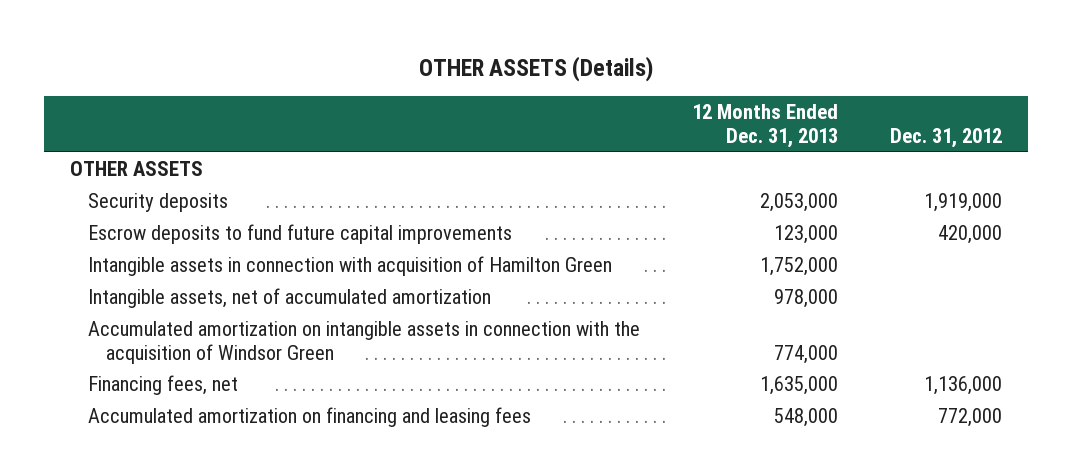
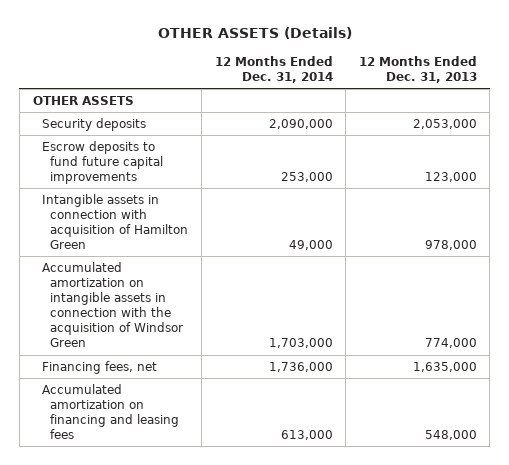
[889,128,1002,149] Dec. 31, 2012 -> none
none -> [214,56,333,84] 12 Months Ended Dec. 31, 2014
[87,288,491,309] Intangible assets, net of accumulated amortization -> none
[759,257,838,277] 1,752,000 -> [424,240,477,251] 978,000

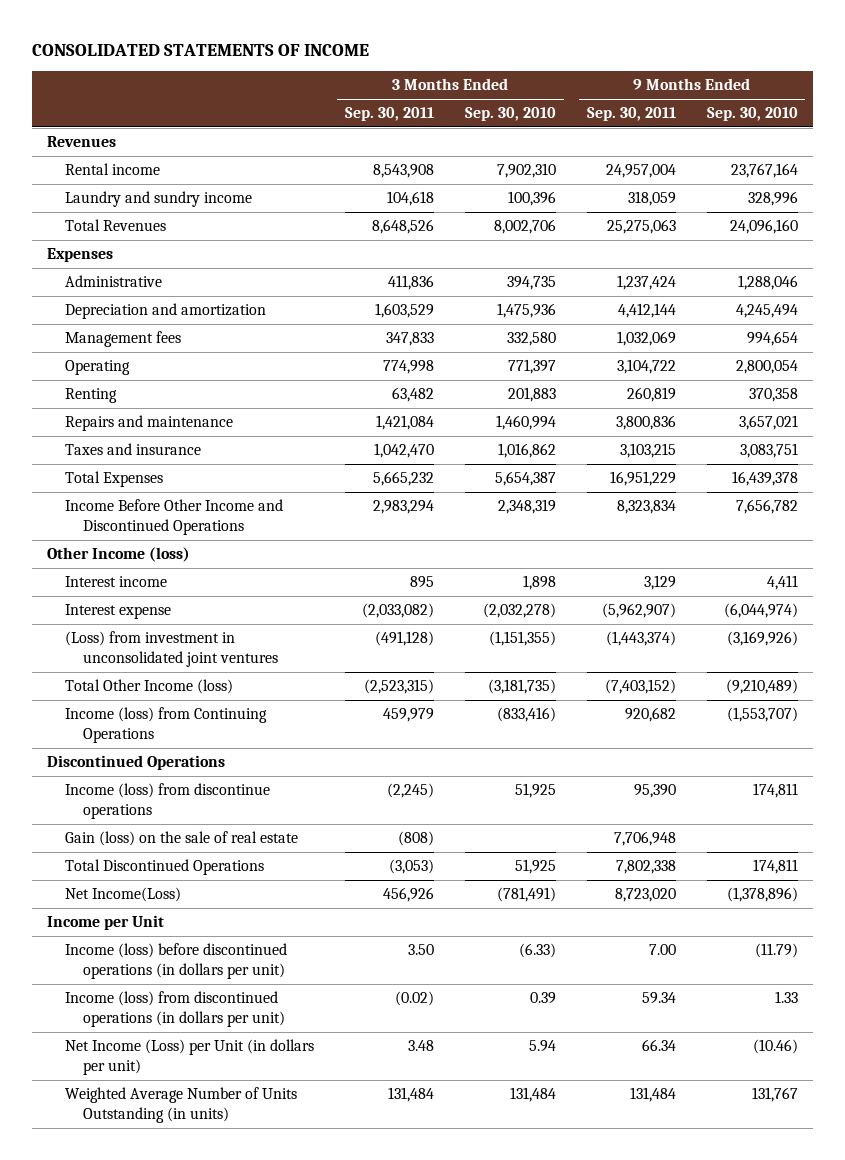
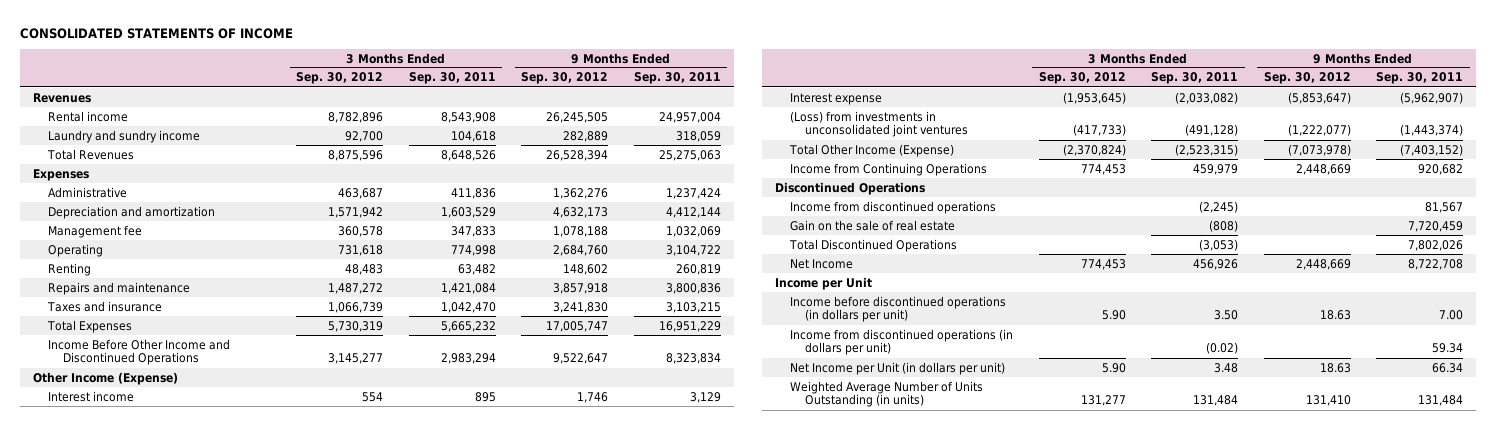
[464,107,556,122] Sep. 30, 2010 -> none
[706,107,798,122] Sep. 30, 2010 -> none
none -> [296,72,384,85] Sep. 30, 2012
none -> [521,72,609,85] Sep. 30, 2012
[65,331,182,348] Management fees -> [47,224,142,238] Management fee
[47,547,191,563] Other Income (loss) -> [32,371,178,385] Other Income (Expense)
[65,631,278,668] (Loss) from investment in unconsolidated joint ventures -> [790,110,969,138] (Loss) from investments in unconsolidated joint ventures
[65,679,234,695] Total Other Income (loss) -> [789,143,955,157] Total Other Income (Expense)
[65,707,268,744] Income (loss) from Continuing Operations -> [790,162,988,176] Income from Continuing Operations
[65,783,271,820] Income (loss) from discontinue operations -> [790,200,997,214] Income from discontinued operations
[633,784,676,799] 95,390 -> [1425,201,1464,213] 81,567
[65,831,299,847] Gain (loss) on the sale of real estate -> [790,219,956,231] Gain on the sale of real estate
[613,831,676,847] 7,706,948 -> [1408,220,1464,232] 7,720,459
[615,860,676,875] 7,802,338 -> [1408,239,1464,251] 7,802,026
[65,887,182,903] Net Income(Loss) -> [790,258,854,269] Net Income
[614,888,676,903] 8,723,020 -> [1408,258,1464,270] 8,722,708
[65,943,288,980] Income (loss) before discontinued operations (in dollars per unit) -> [790,295,1007,323] Income before discontinued operations (in dollars per unit)
[65,991,285,1028] Income (loss) from discontinued operations (in dollars per unit) -> [790,328,1014,356] Income from discontinued operations (in dollars per unit)
[65,1039,315,1076] Net Income (Loss) per Unit (in dollars per unit) -> [790,361,1006,375] Net Income per Unit (in dollars per unit)

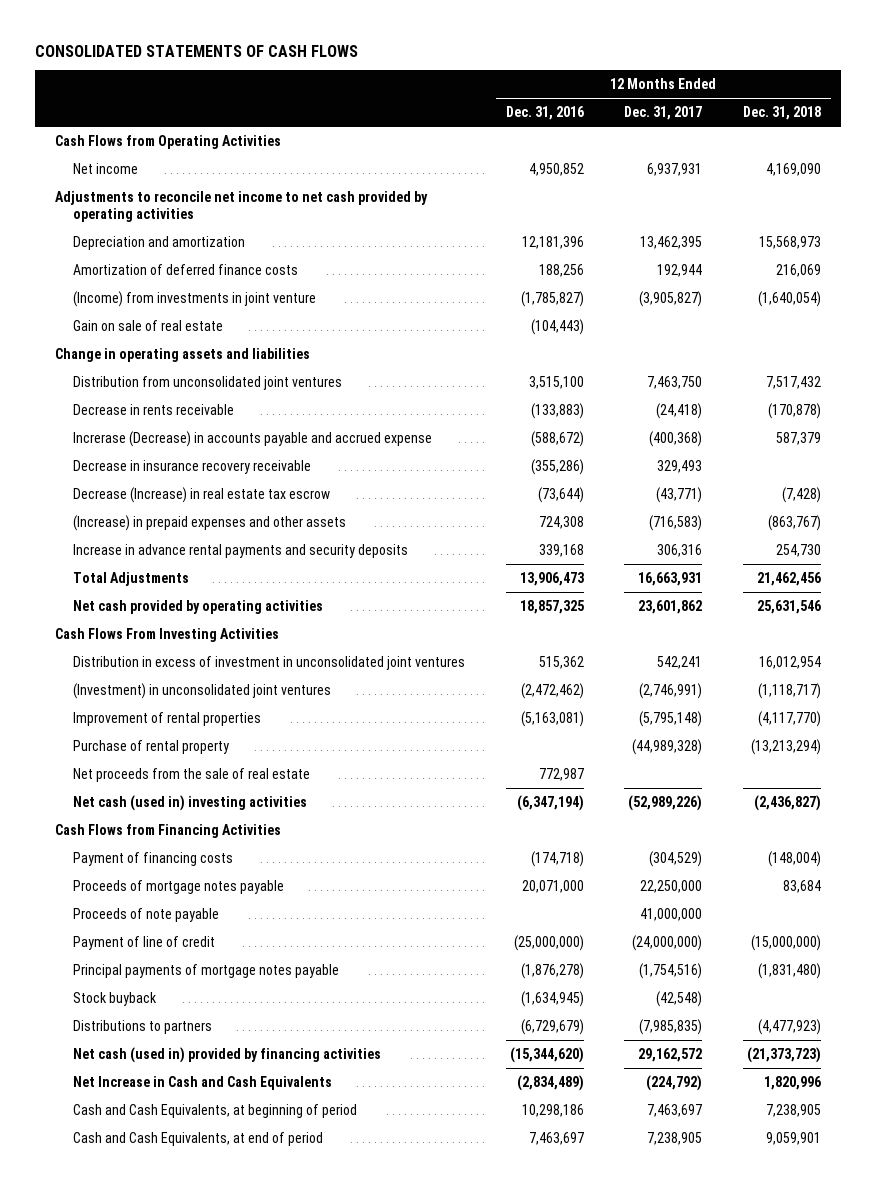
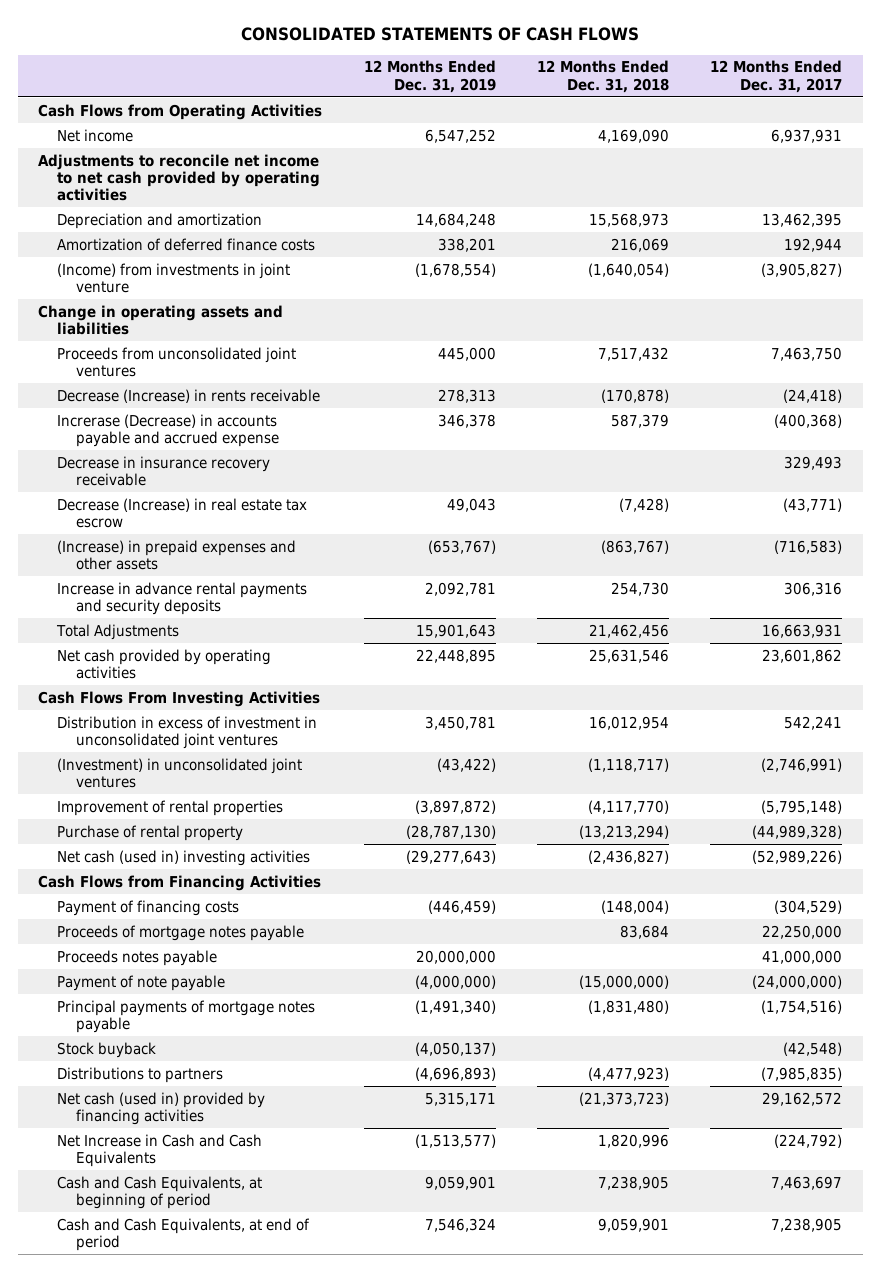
[505,106,584,121] Dec. 31, 2016 -> none
none -> [363,60,496,93] 12 Months Ended Dec. 31, 2019
[73,319,224,331] Gain on sale of real estate -> none
[73,375,343,390] Distribution from unconsolidated joint ventures -> [57,346,297,377] Proceeds from unconsolidated joint ventures
[73,403,235,415] Decrease in rents receivable -> [57,388,321,403] Decrease (Increase) in rents receivable
[73,767,311,782] Net proceeds from the sale of real estate -> none
[73,907,220,922] Proceeds of note payable -> none
none -> [57,949,218,966] Proceeds notes payable
[73,935,216,950] Payment of line of credit -> [57,974,226,991] Payment of note payable

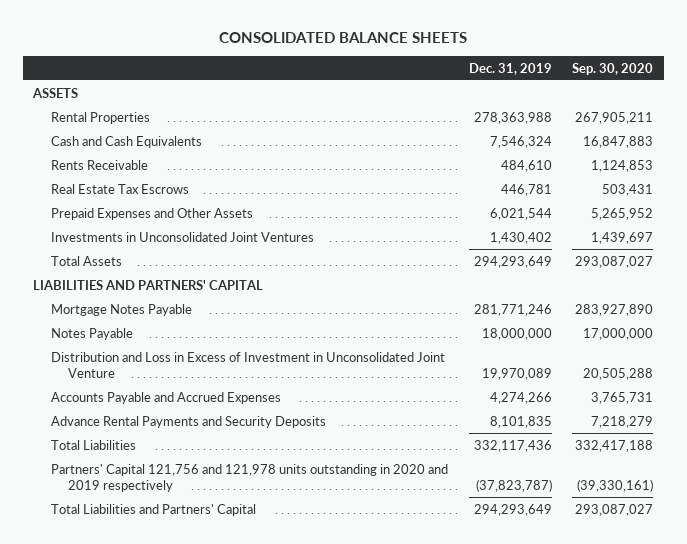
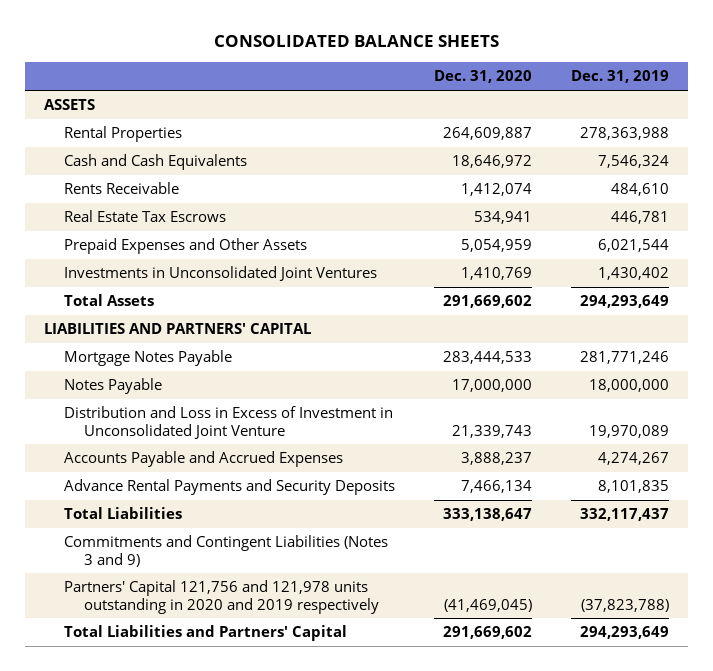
[572,62,654,75] Sep. 30, 2020 -> none
none -> [433,70,532,84] Dec. 31, 2020
[489,391,552,404] 4,274,266 -> [597,452,669,466] 4,274,267
[473,439,552,452] 332,117,436 -> [579,508,669,522] 332,117,437
none -> [63,535,388,567] Commitments and Contingent Liabilities (Notes 3 and 9)
[475,478,552,492] (37,823,787) -> [580,598,669,612] (37,823,788)

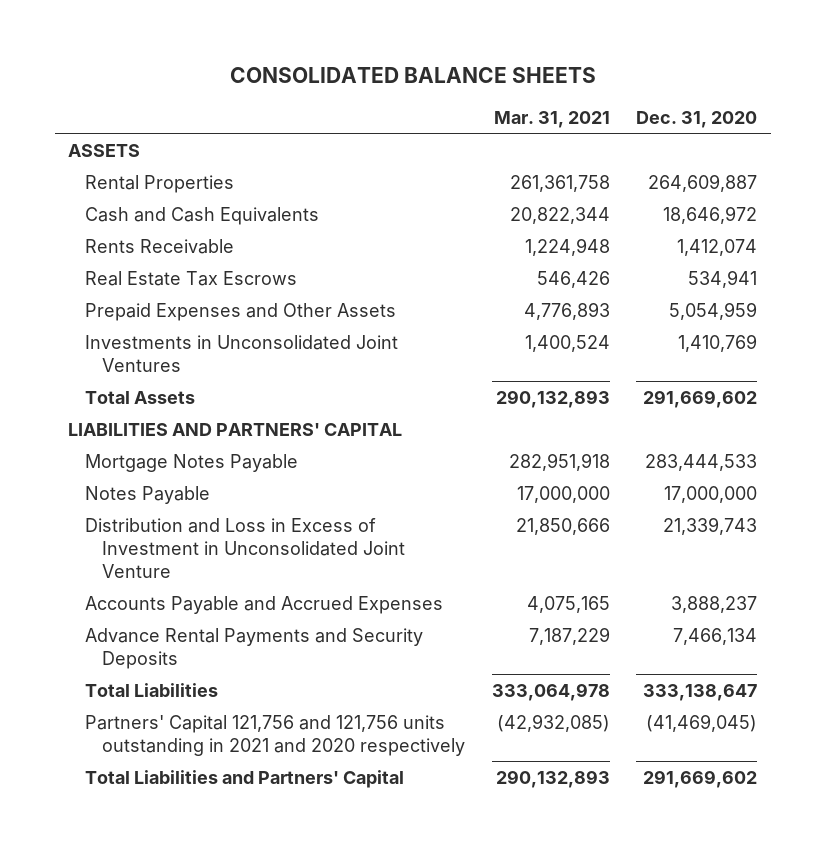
[570,70,669,84] Dec. 31, 2019 -> none
none -> [493,111,610,129] Mar. 31, 2021
[63,535,388,567] Commitments and Contingent Liabilities (Notes 3 and 9) -> none
[63,580,379,614] Partners' Capital 121,756 and 121,978 units outstanding in 2020 and 2019 respectively -> [85,714,466,756] Partners' Capital 121,756 and 121,756 units outstanding in 2021 and 2020 respectively

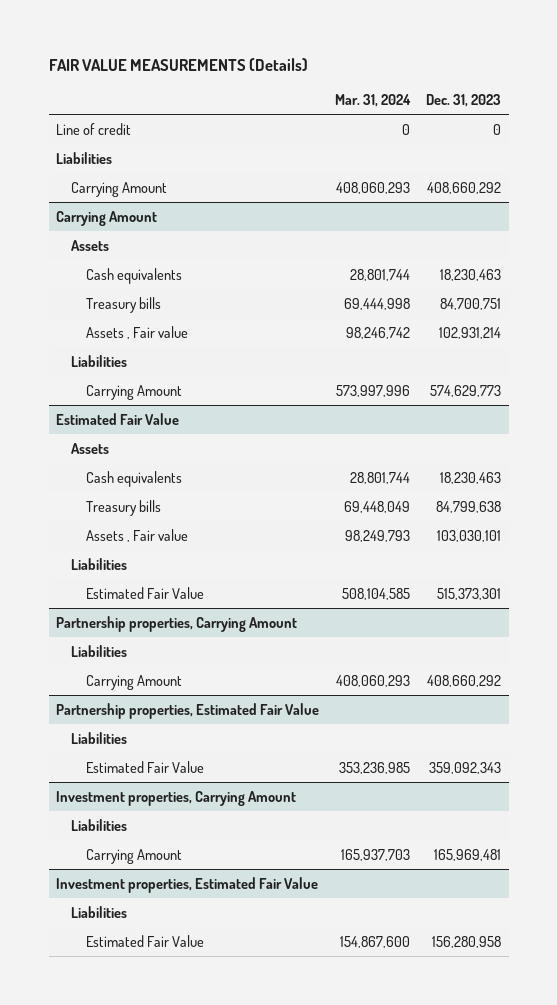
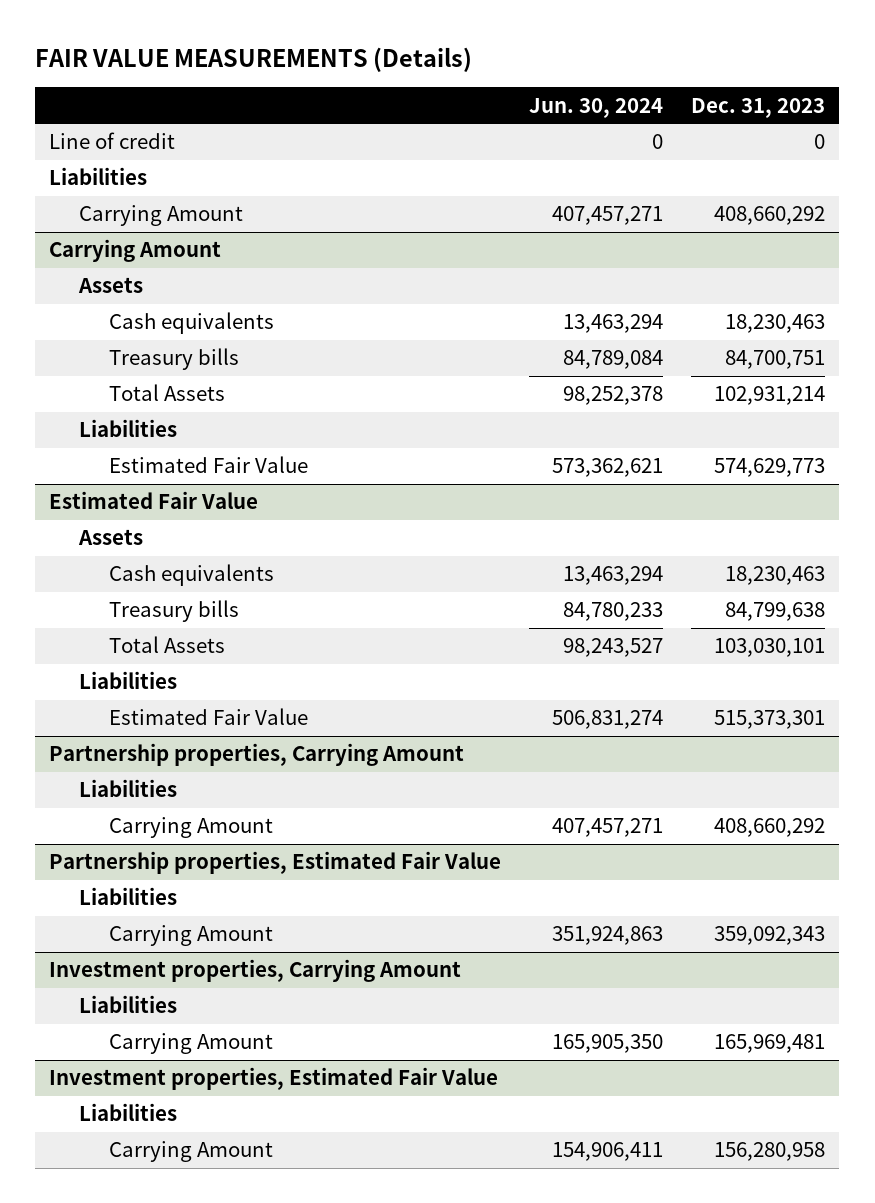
[335,93,412,107] Mar. 31, 2024 -> none
none -> [529,97,664,118] Jun. 30, 2024
[86,325,189,339] Assets , Fair value -> [109,384,226,402] Total Assets
[86,384,183,400] Carrying Amount -> [109,456,309,474] Estimated Fair Value
[86,528,189,542] Assets , Fair value -> [109,636,226,654] Total Assets
[86,760,205,773] Estimated Fair Value -> [109,925,274,947] Carrying Amount
[86,934,205,947] Estimated Fair Value -> [109,1141,274,1163] Carrying Amount

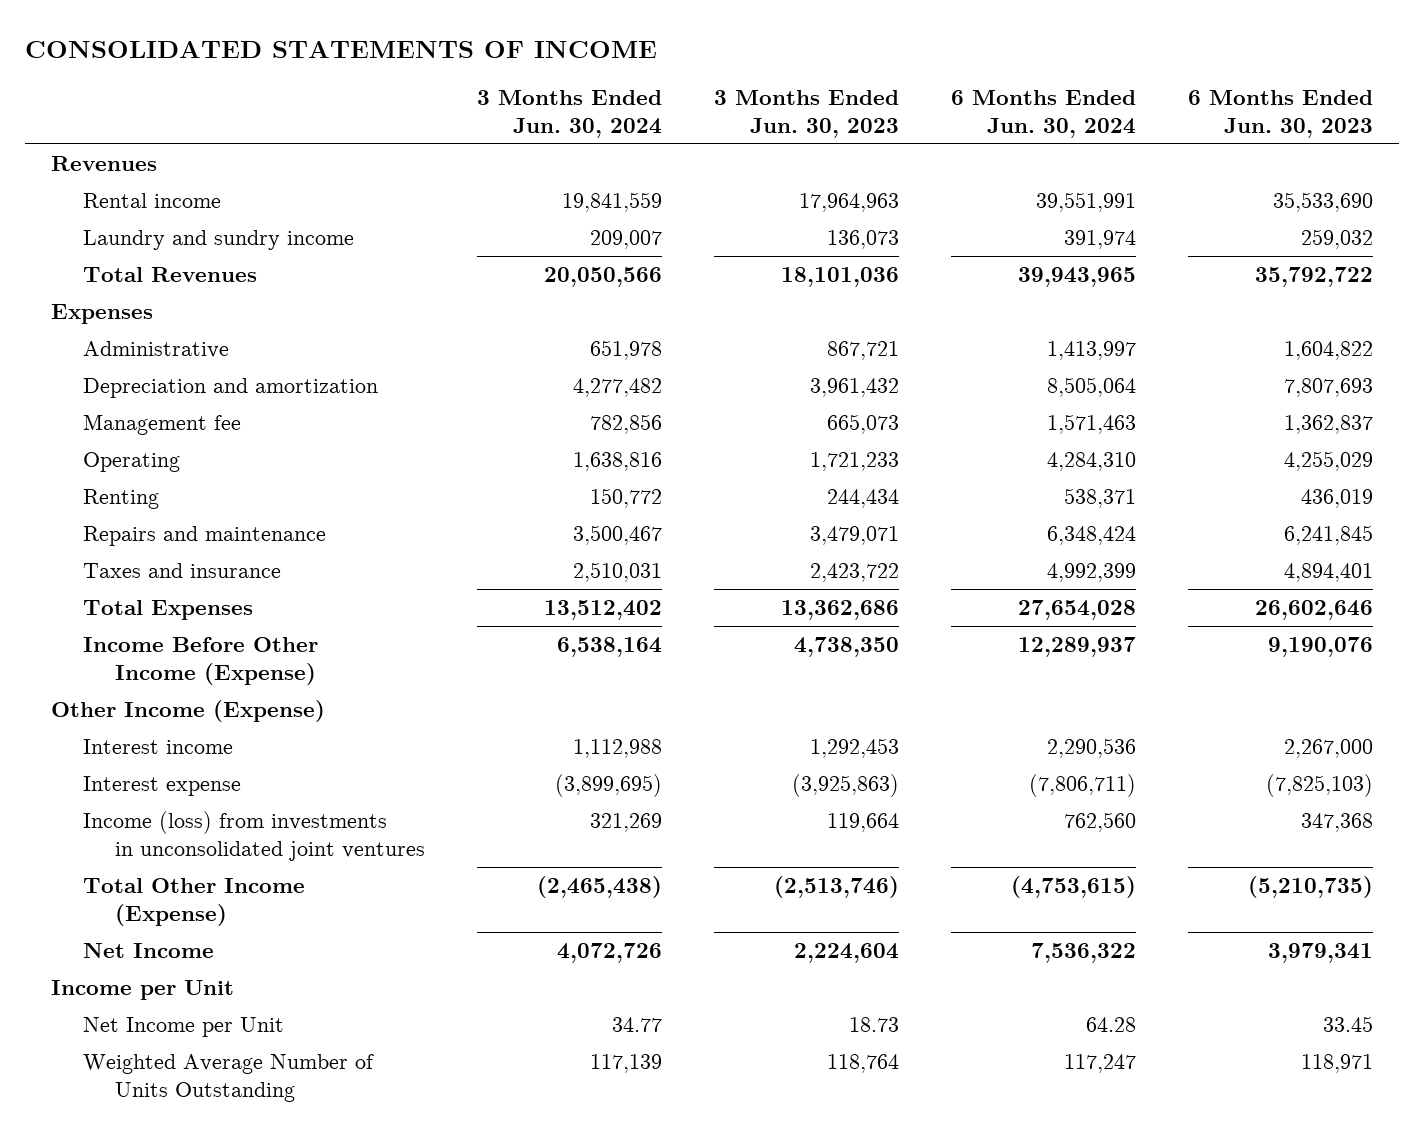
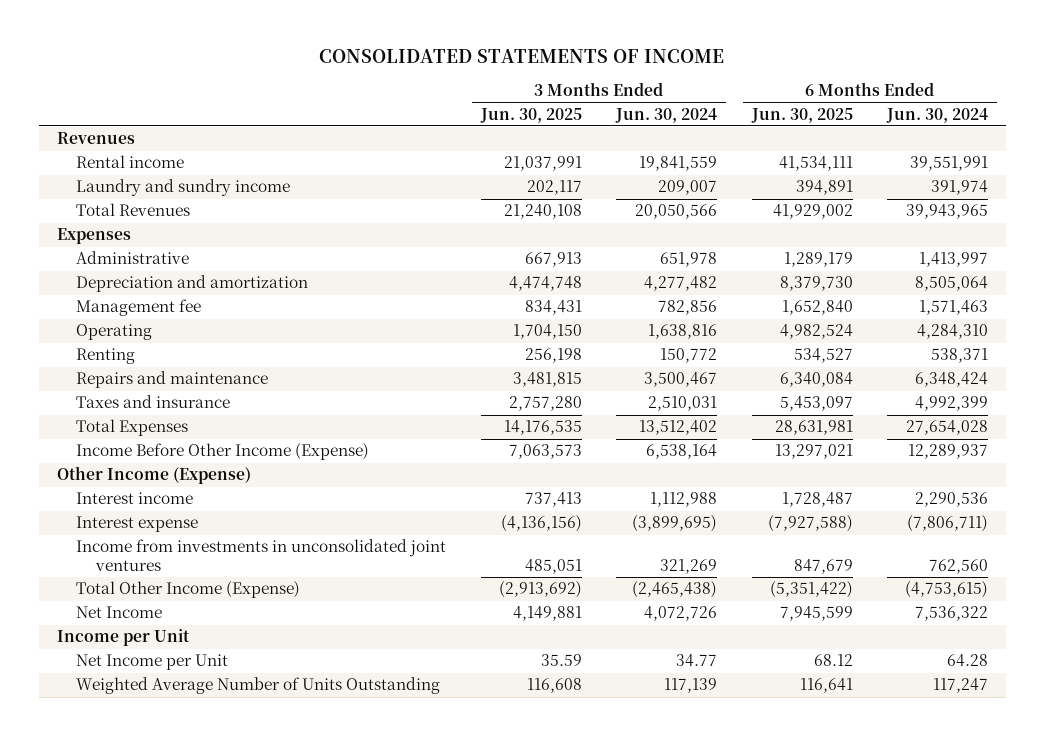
[713,90,899,138] 3 Months Ended Jun. 30, 2023 -> none
[1187,90,1373,138] 6 Months Ended Jun. 30, 2023 -> none
none -> [479,107,582,123] Jun. 30, 2025
none -> [750,107,853,123] Jun. 30, 2025
[82,810,425,861] Income (loss) from investments in unconsolidated joint ventures -> [76,539,447,571] Income from investments in unconsolidated joint ventures

